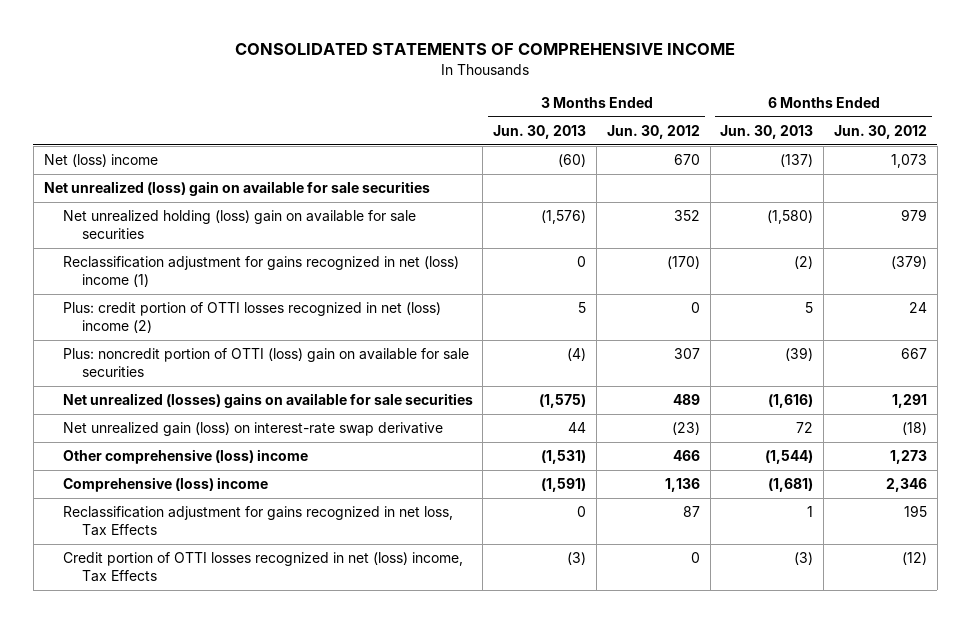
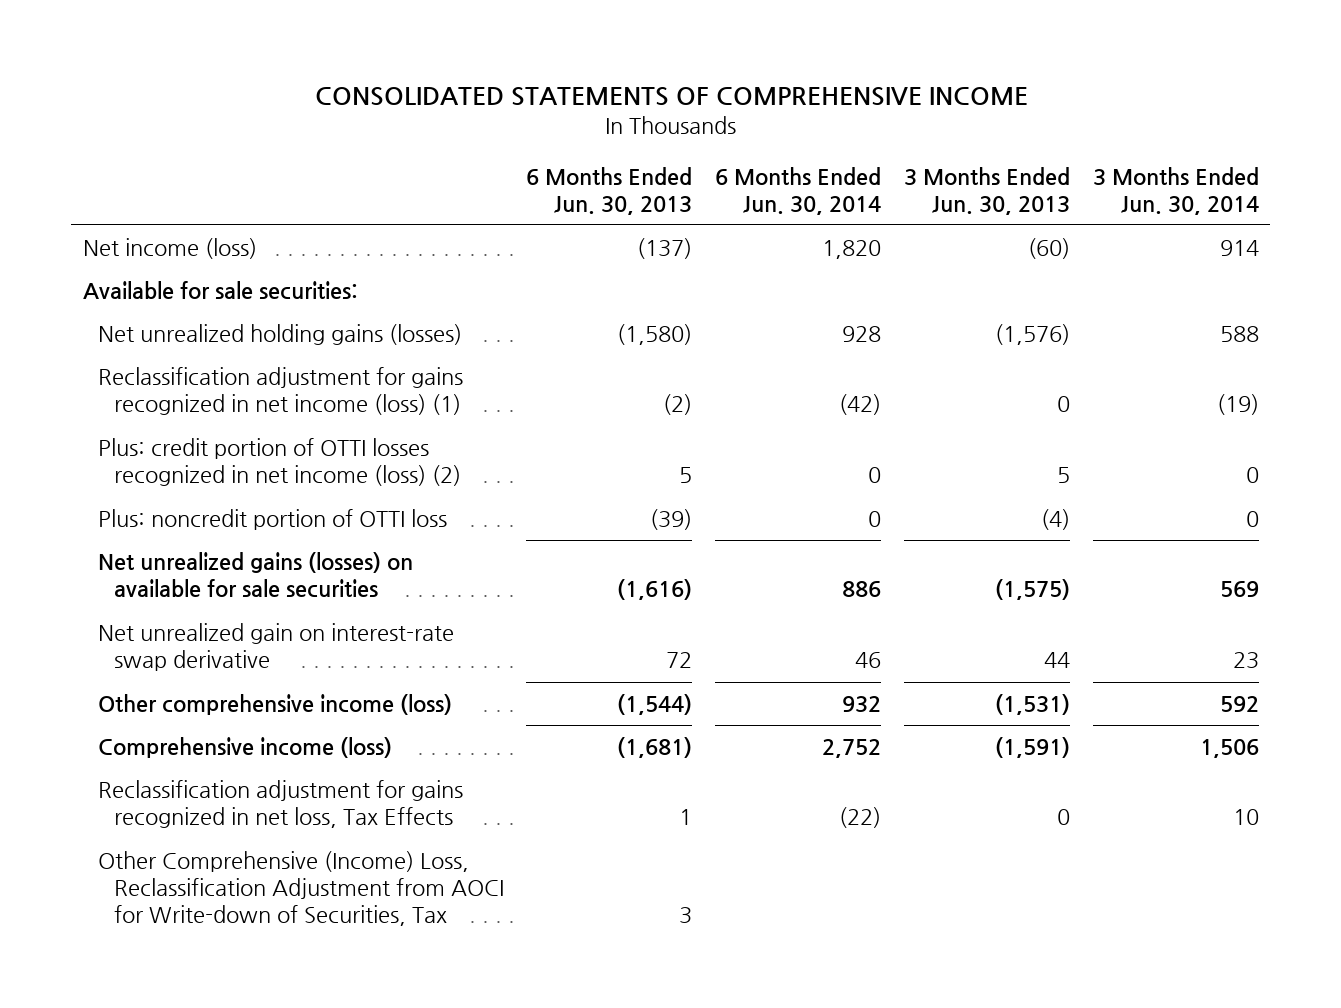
[606,124,700,139] Jun. 30, 2012 -> none
[833,124,927,139] Jun. 30, 2012 -> none
none -> [715,166,882,215] 6 Months Ended Jun. 30, 2014
none -> [1092,166,1259,215] 3 Months Ended Jun. 30, 2014
[43,154,158,168] Net (loss) income -> [82,238,257,260] Net income (loss)
[43,181,430,197] Net unrealized (loss) gain on available for sale securities -> [82,281,358,301] Available for sale securities:
[62,210,416,239] Net unrealized holding (loss) gain on available for sale securities -> [98,324,463,346] Net unrealized holding gains (losses)
[62,256,459,287] Reclassification adjustment for gains recognized in net (loss) income (1) -> [98,367,464,416] Reclassification adjustment for gains recognized in net income (loss) (1)
[62,302,441,333] Plus: credit portion of OTTI losses recognized in net (loss) income (2) -> [98,438,461,487] Plus: credit portion of OTTI losses recognized in net income (loss) (2)
[62,348,469,377] Plus: noncredit portion of OTTI (loss) gain on available for sale securities -> [98,509,448,531] Plus: noncredit portion of OTTI loss
[62,393,473,409] Net unrealized (losses) gains on available for sale securities -> [98,552,414,599] Net unrealized gains (losses) on available for sale securities
[62,422,443,437] Net unrealized gain (loss) on interest-rate swap derivative -> [98,623,455,672] Net unrealized gain on interest-rate swap derivative
[62,449,308,465] Other comprehensive (loss) income -> [98,694,453,716] Other comprehensive income (loss)
[62,477,268,493] Comprehensive (loss) income -> [98,737,393,759] Comprehensive income (loss)
[62,552,463,582] Credit portion of OTTI losses recognized in net (loss) income, Tax Effects -> none
none -> [98,851,504,927] Other Comprehensive (Income) Loss, Reclassification Adjustment from AOCI for Write-down of Securities, Tax

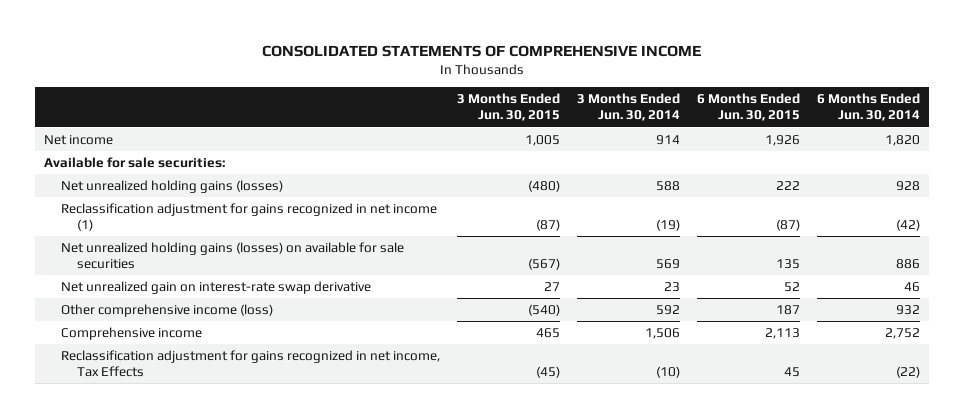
[526,166,693,215] 6 Months Ended Jun. 30, 2013 -> none
[903,166,1070,215] 3 Months Ended Jun. 30, 2013 -> none
none -> [456,92,560,122] 3 Months Ended Jun. 30, 2015
none -> [697,92,801,122] 6 Months Ended Jun. 30, 2015
[82,238,257,260] Net income (loss) -> [43,134,113,145] Net income
[98,438,461,487] Plus: credit portion of OTTI losses recognized in net income (loss) (2) -> none
[98,509,448,531] Plus: noncredit portion of OTTI loss -> none
[98,367,464,416] Reclassification adjustment for gains recognized in net income (loss) (1) -> [60,202,437,232] Reclassification adjustment for gains recognized in net income (1)
[98,552,414,599] Net unrealized gains (losses) on available for sale securities -> [60,241,404,270] Net unrealized holding gains (losses) on available for sale securities
[98,851,504,927] Other Comprehensive (Income) Loss, Reclassification Adjustment from AOCI for Write-down of Securities, Tax -> none
[98,737,393,759] Comprehensive income (loss) -> [60,326,202,340] Comprehensive income
[98,780,464,829] Reclassification adjustment for gains recognized in net loss, Tax Effects -> [60,349,440,378] Reclassification adjustment for gains recognized in net income, Tax Effects
[1232,809,1259,826] 10 -> [656,366,681,379] (10)

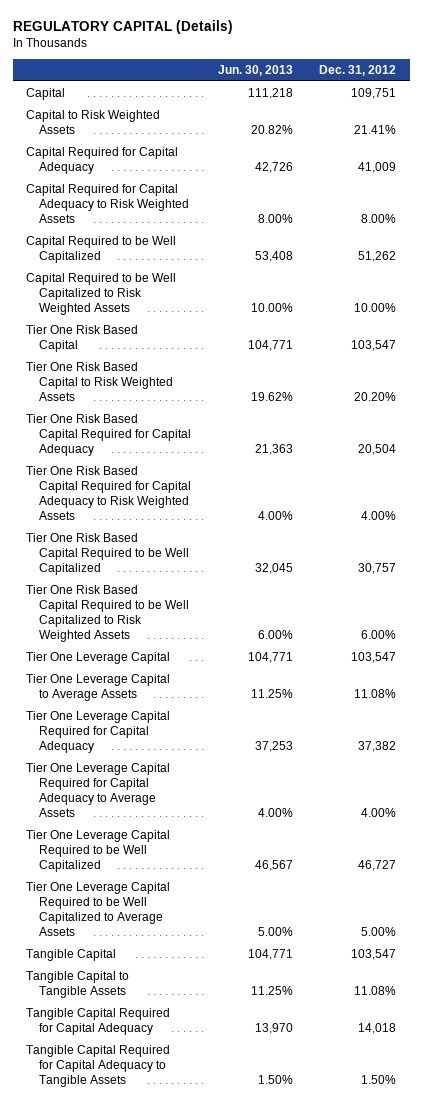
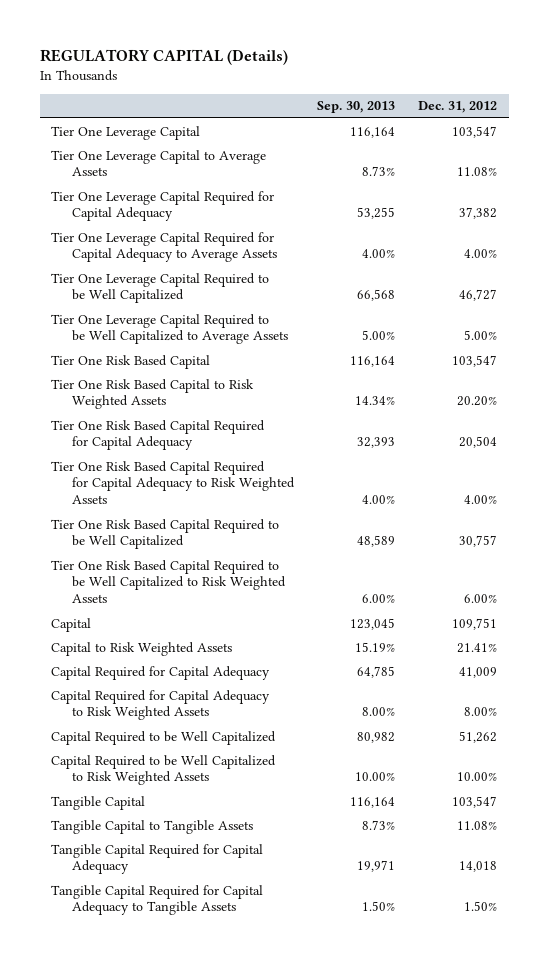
[217,64,293,76] Jun. 30, 2013 -> none
none -> [316,101,395,114] Sep. 30, 2013
[26,324,139,353] Tier One Risk Based Capital -> [51,354,211,369] Tier One Risk Based Capital
[26,361,174,402] Tier One Risk Based Capital to Risk Weighted Assets -> [51,378,255,410] Tier One Risk Based Capital to Risk Weighted Assets
[26,413,192,457] Tier One Risk Based Capital Required for Capital Adequacy -> [51,419,266,451] Tier One Risk Based Capital Required for Capital Adequacy
[26,465,192,521] Tier One Risk Based Capital Required for Capital Adequacy to Risk Weighted Assets -> [51,460,295,505] Tier One Risk Based Capital Required for Capital Adequacy to Risk Weighted Assets
[26,532,190,576] Tier One Risk Based Capital Required to be Well Capitalized -> [51,518,280,550] Tier One Risk Based Capital Required to be Well Capitalized
[26,584,190,643] Tier One Risk Based Capital Required to be Well Capitalized to Risk Weighted Assets -> [51,559,286,604] Tier One Risk Based Capital Required to be Well Capitalized to Risk Weighted Assets
[26,87,66,100] Capital -> [51,617,92,632] Capital
[26,109,161,135] Capital to Risk Weighted Assets -> [51,641,233,656] Capital to Risk Weighted Assets
[26,146,179,175] Capital Required for Capital Adequacy -> [51,665,271,680] Capital Required for Capital Adequacy
[26,183,190,224] Capital Required for Capital Adequacy to Risk Weighted Assets -> [51,689,271,721] Capital Required for Capital Adequacy to Risk Weighted Assets
[26,235,177,264] Capital Required to be Well Capitalized -> [51,730,277,745] Capital Required to be Well Capitalized
[26,272,177,316] Capital Required to be Well Capitalized to Risk Weighted Assets -> [51,754,277,786] Capital Required to be Well Capitalized to Risk Weighted Assets

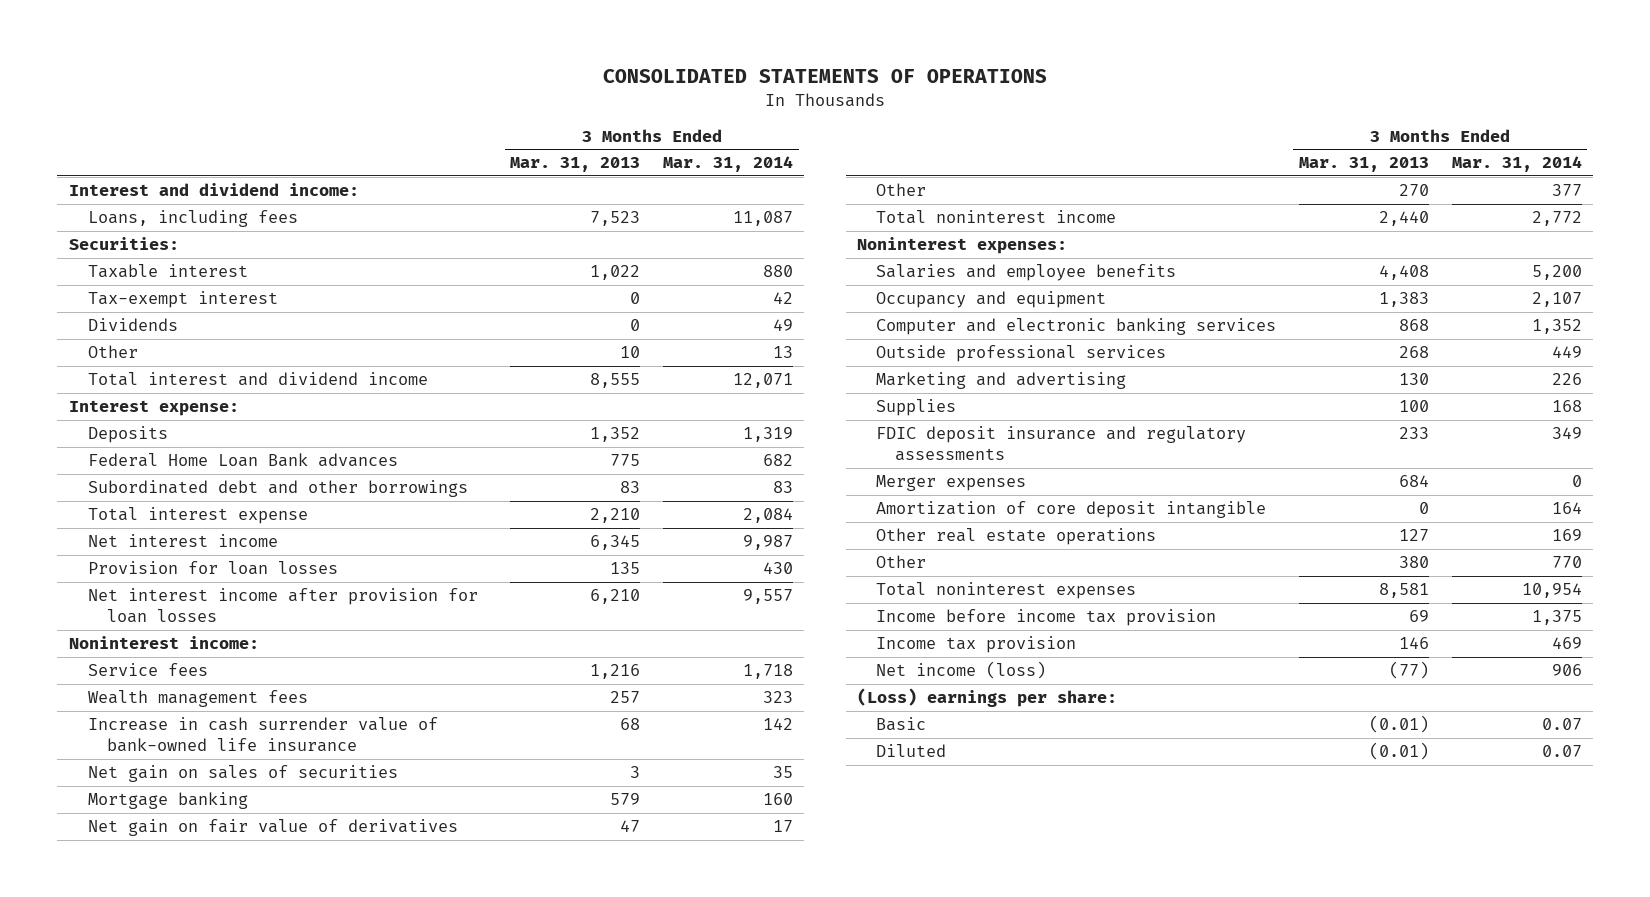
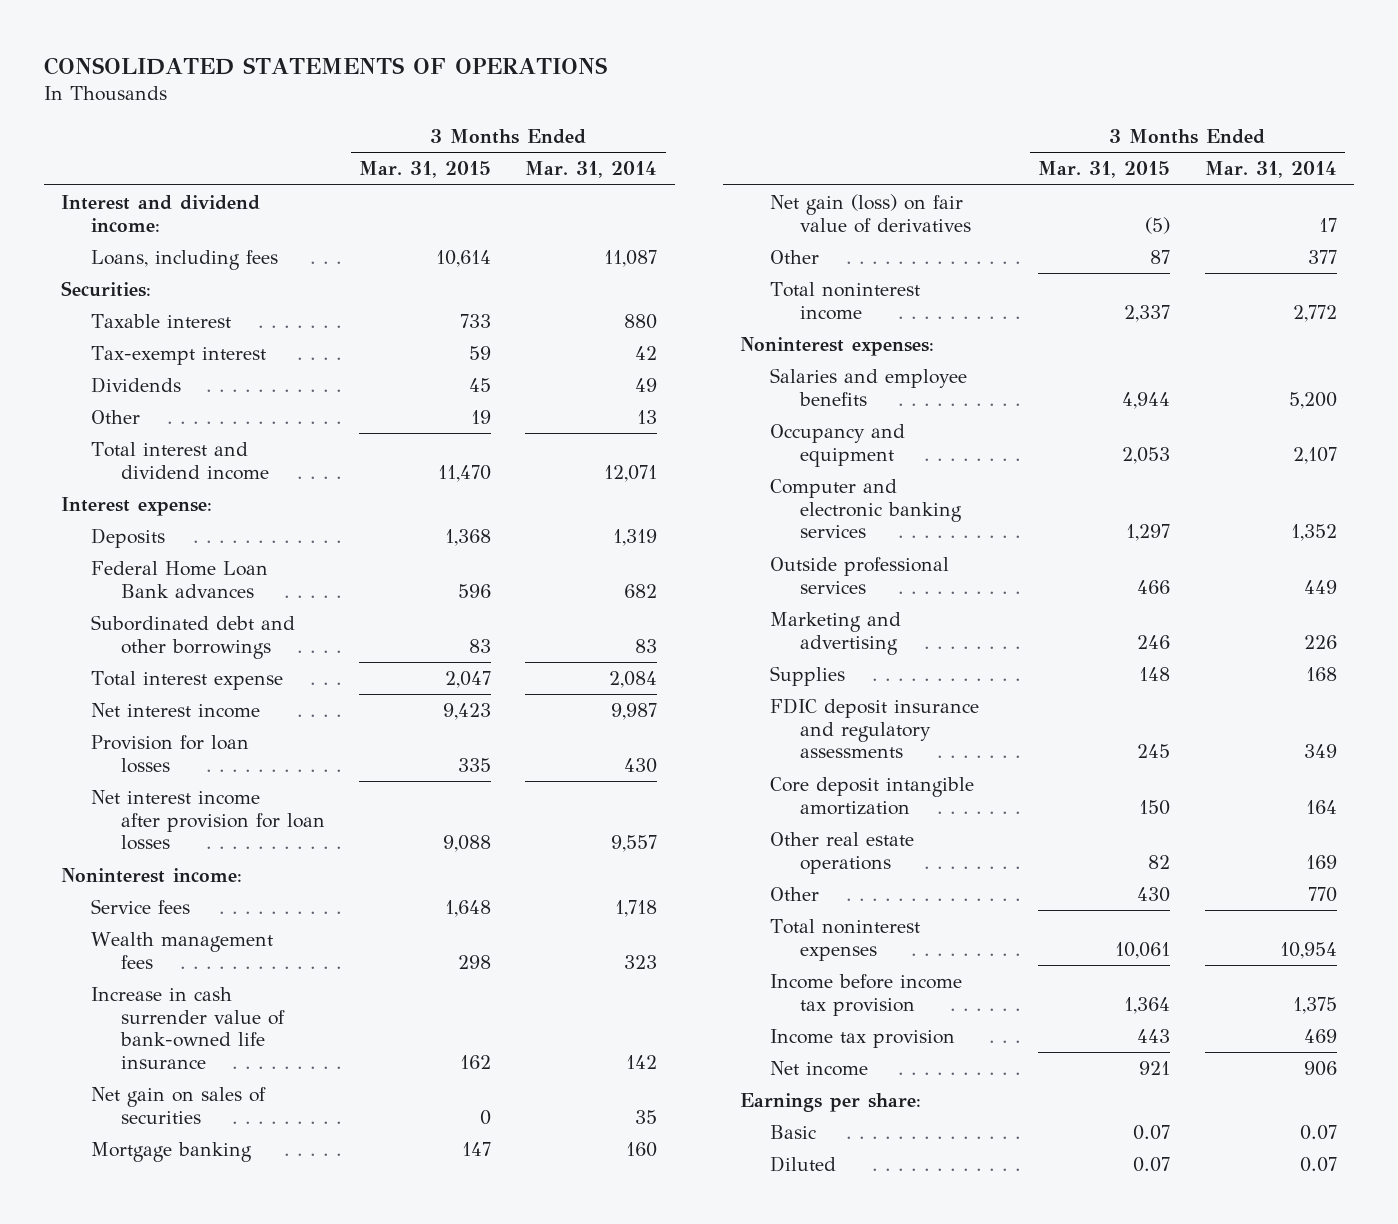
[510,157,641,173] Mar. 31, 2013 -> none
none -> [359,161,492,179] Mar. 31, 2015
[87,819,458,837] Net gain on fair value of derivatives -> [770,193,971,233] Net gain (loss) on fair value of derivatives
[876,475,1027,492] Merger expenses -> none
[876,501,1267,519] Amortization of core deposit intangible -> [770,776,975,815] Core deposit intangible amortization
[876,661,1047,680] Net income (loss) -> [770,1060,869,1076] Net income
[857,688,1118,708] (Loss) earnings per share: -> [740,1092,922,1112] Earnings per share:

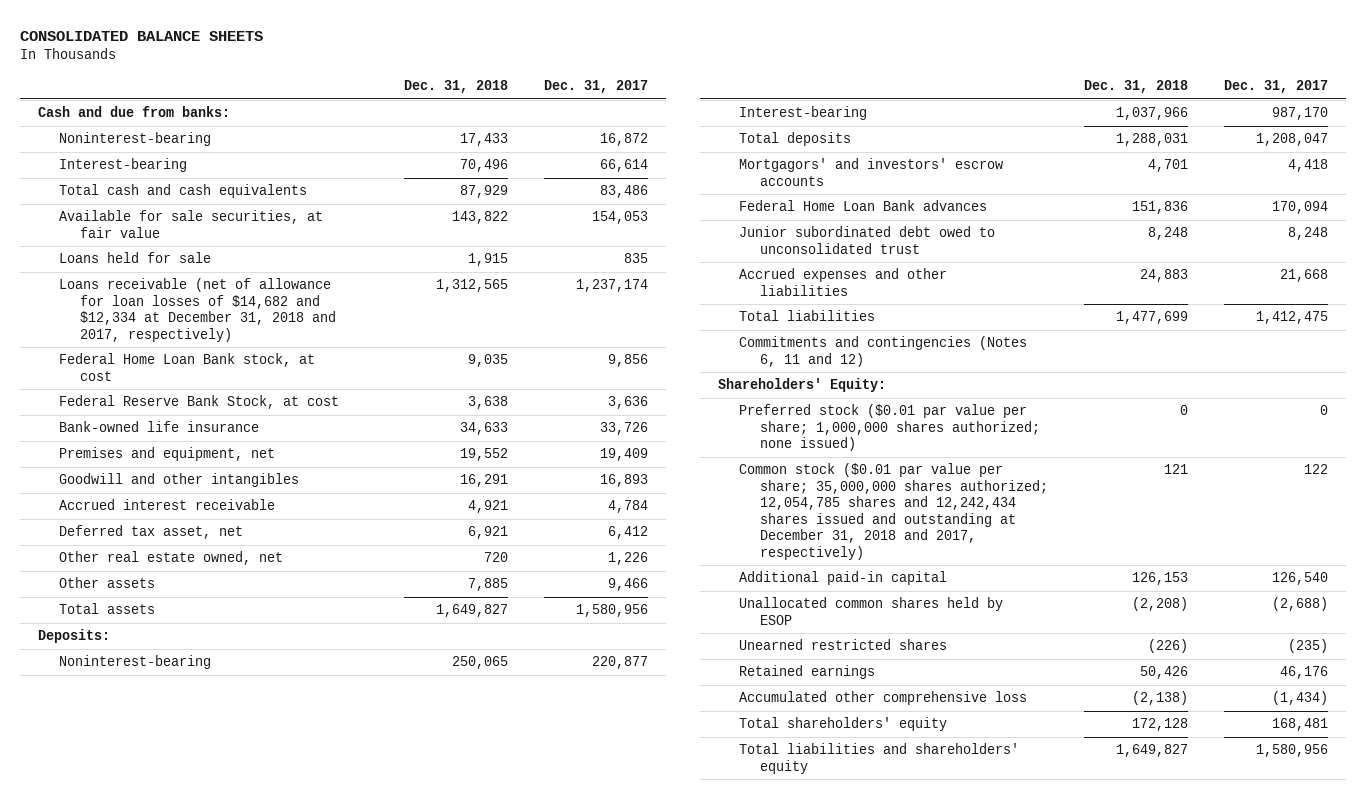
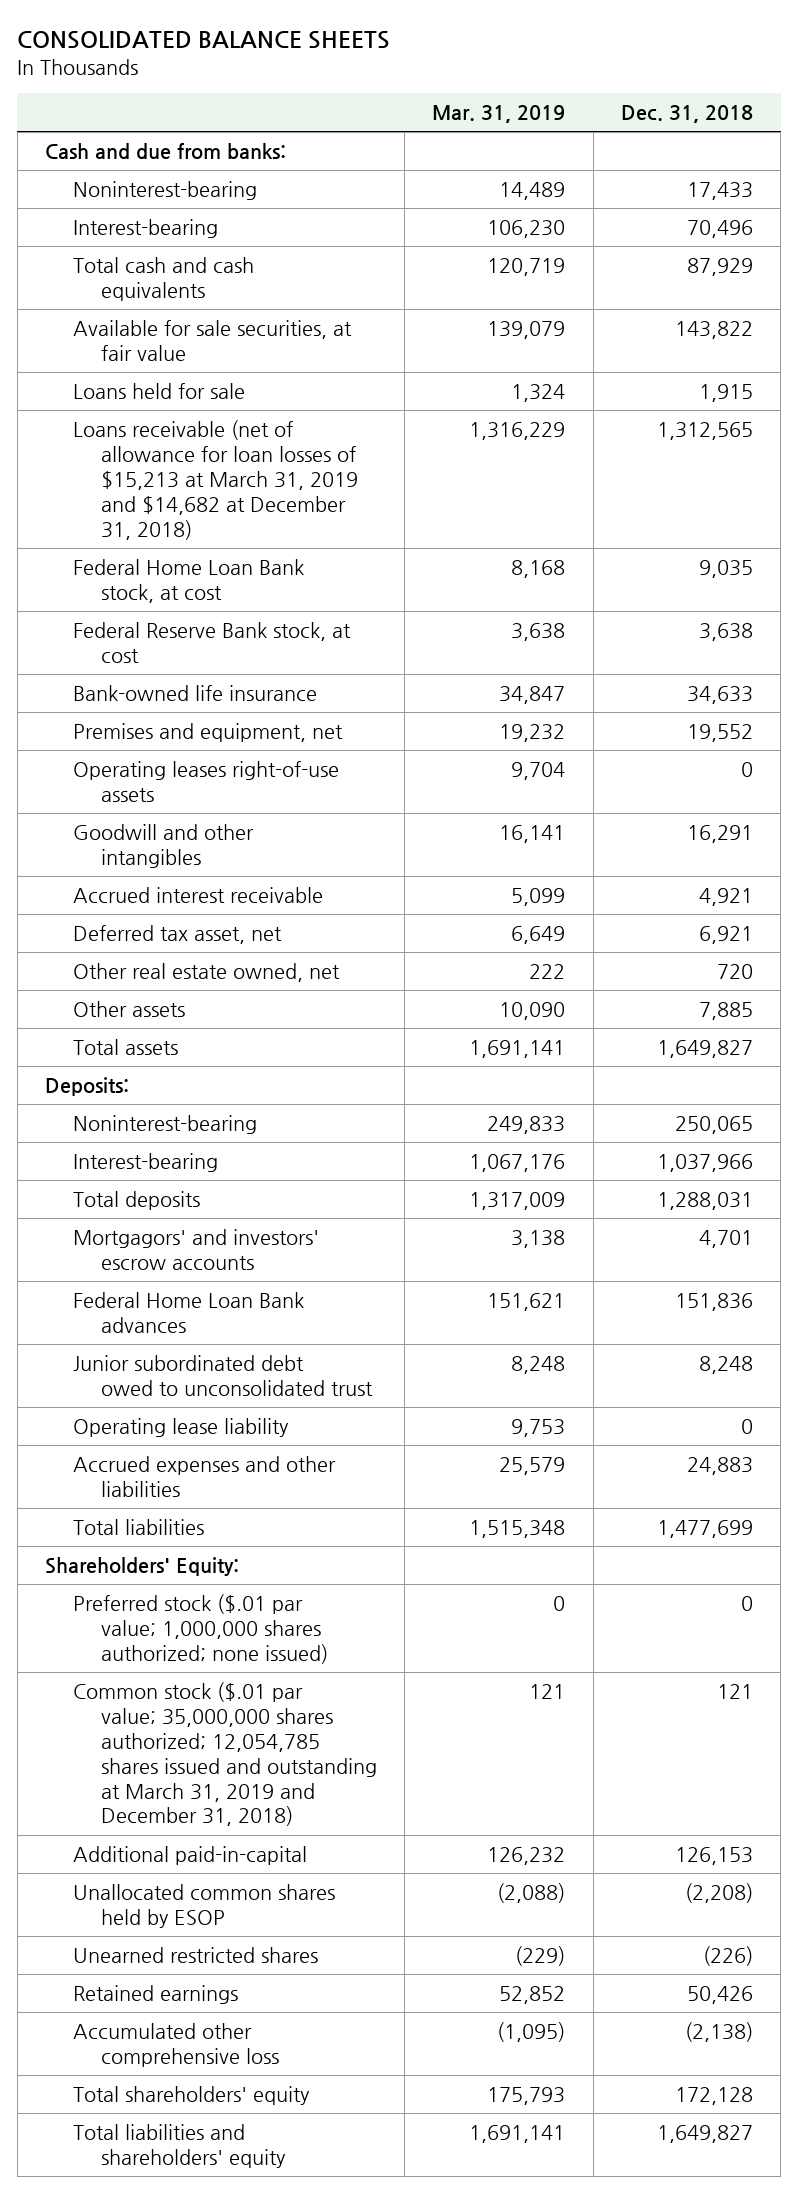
[544,80,649,94] Dec. 31, 2017 -> none
none -> [432,104,566,123] Mar. 31, 2019
[59,278,337,342] Loans receivable (net of allowance for loan losses of $14,682 and $12,334 at December 31, 2018 and 2017, respectively) -> [72,419,358,540] Loans receivable (net of allowance for loan losses of $15,213 at March 31, 2019 and $14,682 at December 31, 2018)
[59,395,340,410] Federal Reserve Bank Stock, at cost -> [72,621,351,663] Federal Reserve Bank stock, at cost
none -> [72,760,339,802] Operating leases right-of-use assets
none -> [72,1417,289,1437] Operating lease liability
[739,336,1028,367] Commitments and contingencies (Notes 6, 11 and 12) -> none
[739,404,1041,452] Preferred stock ($0.01 par value per share; 1,000,000 shares authorized; none issued) -> [72,1593,328,1664] Preferred stock ($.01 par value; 1,000,000 shares authorized; none issued)
[739,463,1049,560] Common stock ($0.01 par value per share; 35,000,000 shares authorized; 12,054,785 shares and 12,242,434 shares issued and outstanding at December 31, 2018 and 2017, respectively) -> [72,1681,377,1827] Common stock ($.01 par value; 35,000,000 shares authorized; 12,054,785 shares issued and outstanding at March 31, 2019 and December 31, 2018)
[739,571,948,586] Additional paid-in capital -> [72,1845,307,1865] Additional paid-in-capital

